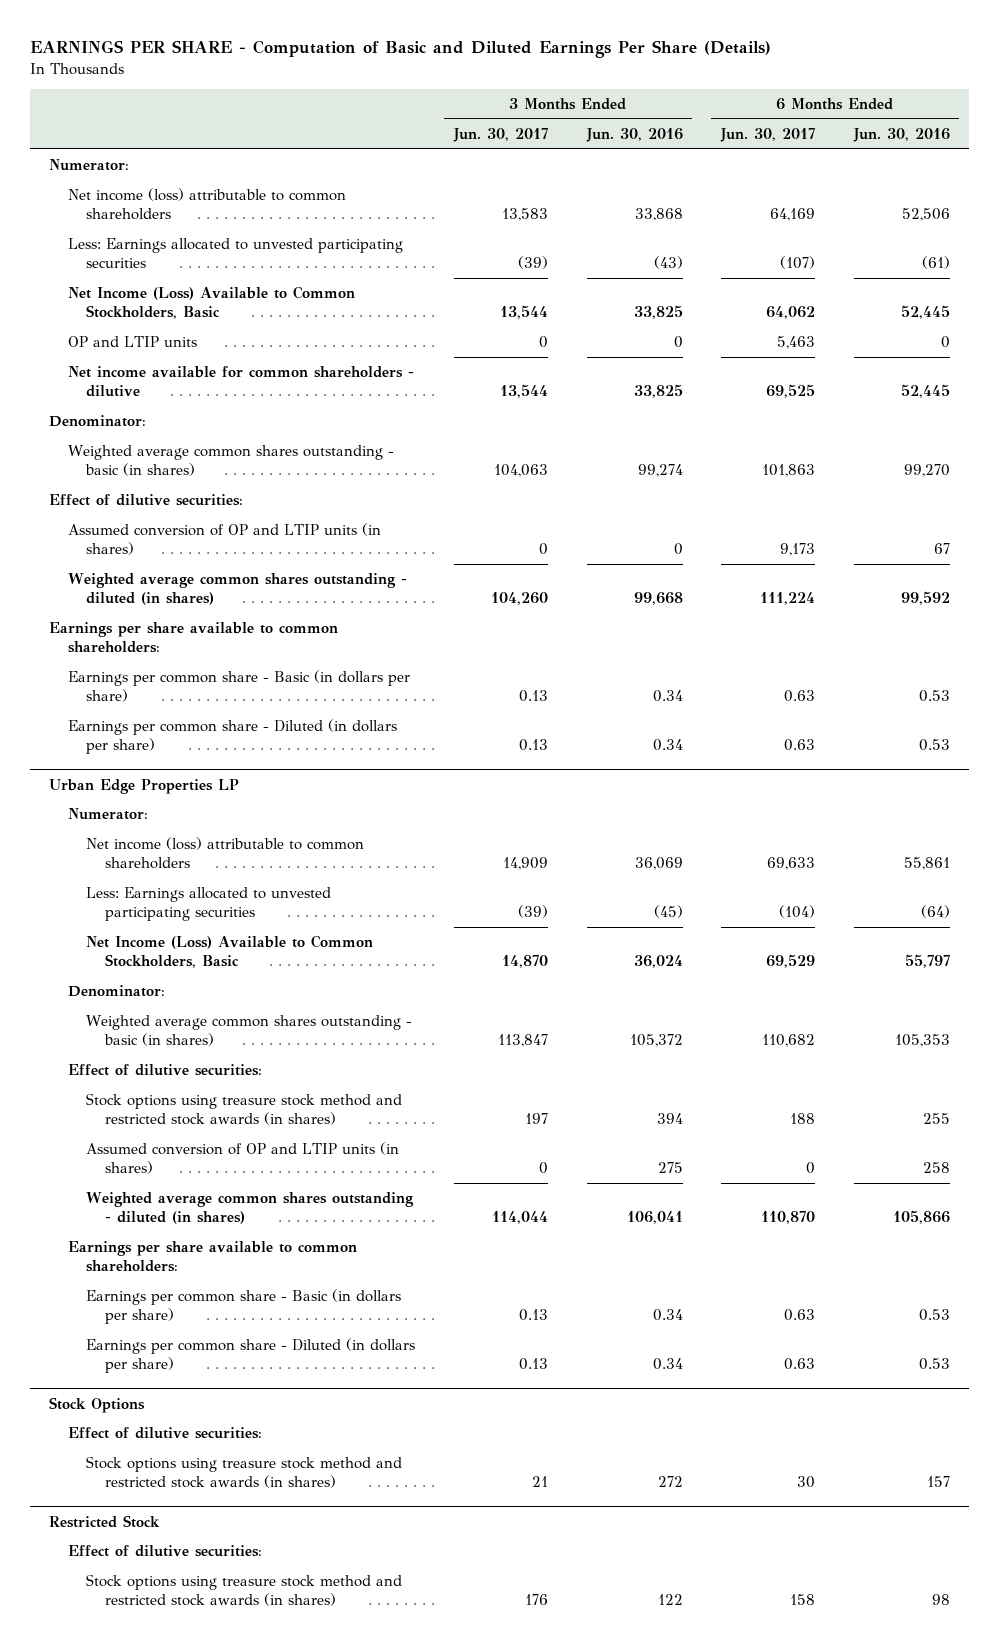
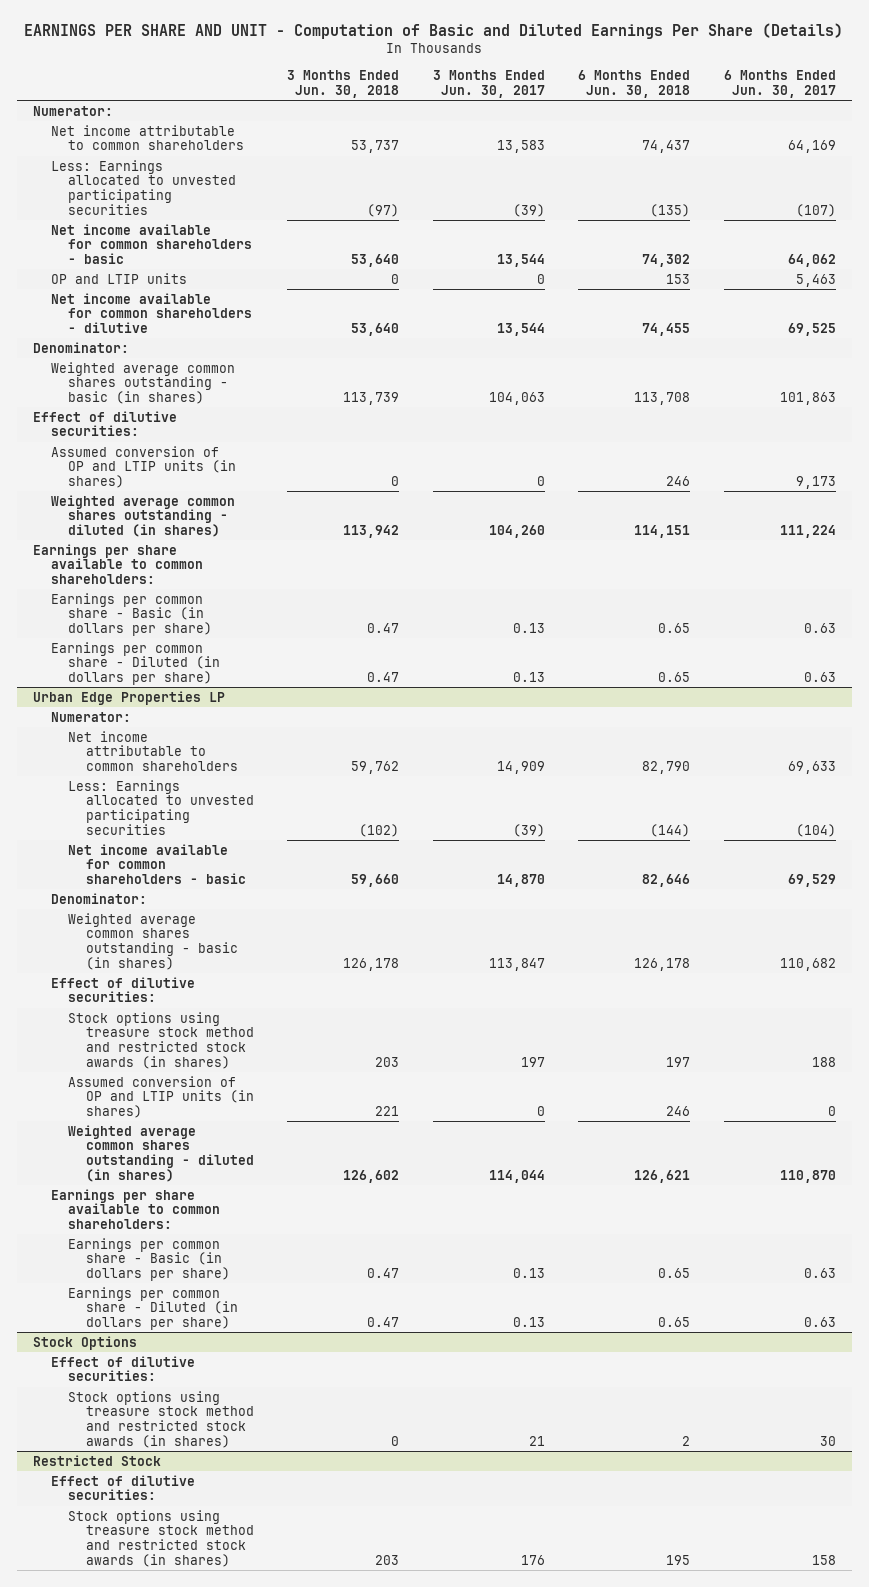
[30,40,772,59] EARNINGS PER SHARE - Computation of Basic and Diluted Earnings Per Share (Details) -> [24,23,844,40] EARNINGS PER SHARE AND UNIT - Computation of Basic and Diluted Earnings Per Share (Details)
[585,127,683,142] Jun. 30, 2016 -> none
[852,127,950,142] Jun. 30, 2016 -> none
none -> [287,70,400,98] 3 Months Ended Jun. 30, 2018
none -> [578,70,691,98] 6 Months Ended Jun. 30, 2018
[67,188,346,220] Net income (loss) attributable to common shareholders -> [50,124,245,151] Net income attributable to common shareholders
[67,286,355,319] Net Income (Loss) Available to Common Stockholders, Basic -> [50,223,253,265] Net income available for common shareholders - basic
[86,837,365,869] Net income (loss) attributable to common shareholders -> [68,730,238,772] Net income attributable to common shareholders
[86,935,374,968] Net Income (Loss) Available to Common Stockholders, Basic -> [68,843,246,885] Net income available for common shareholders - basic

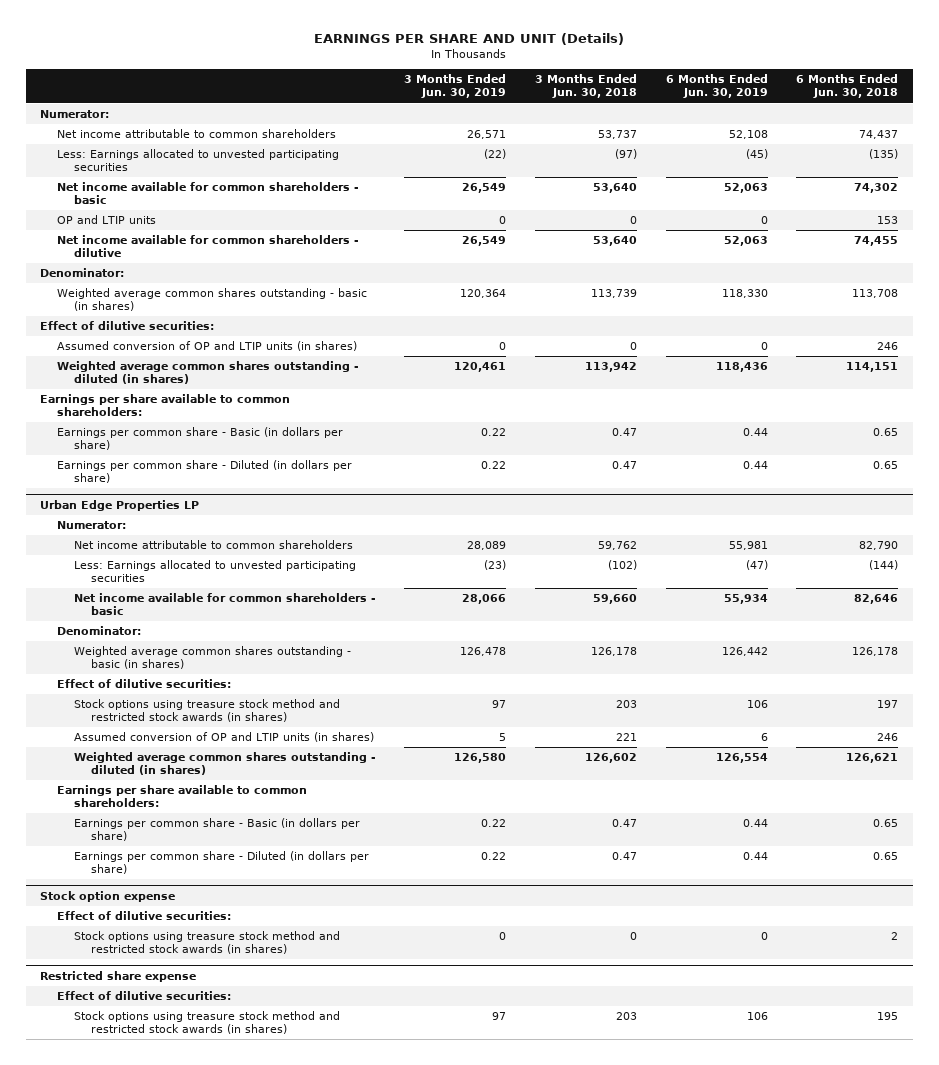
[24,23,844,40] EARNINGS PER SHARE AND UNIT - Computation of Basic and Diluted Earnings Per Share (Details) -> [314,33,625,46] EARNINGS PER SHARE AND UNIT (Details)
[432,70,545,98] 3 Months Ended Jun. 30, 2017 -> none
[723,70,836,98] 6 Months Ended Jun. 30, 2017 -> none
none -> [404,74,507,99] 3 Months Ended Jun. 30, 2019
none -> [665,74,768,99] 6 Months Ended Jun. 30, 2019
[33,1335,138,1350] Stock Options -> [40,890,176,902] Stock option expense
[33,1454,162,1466] Restricted Stock -> [40,970,197,982] Restricted share expense

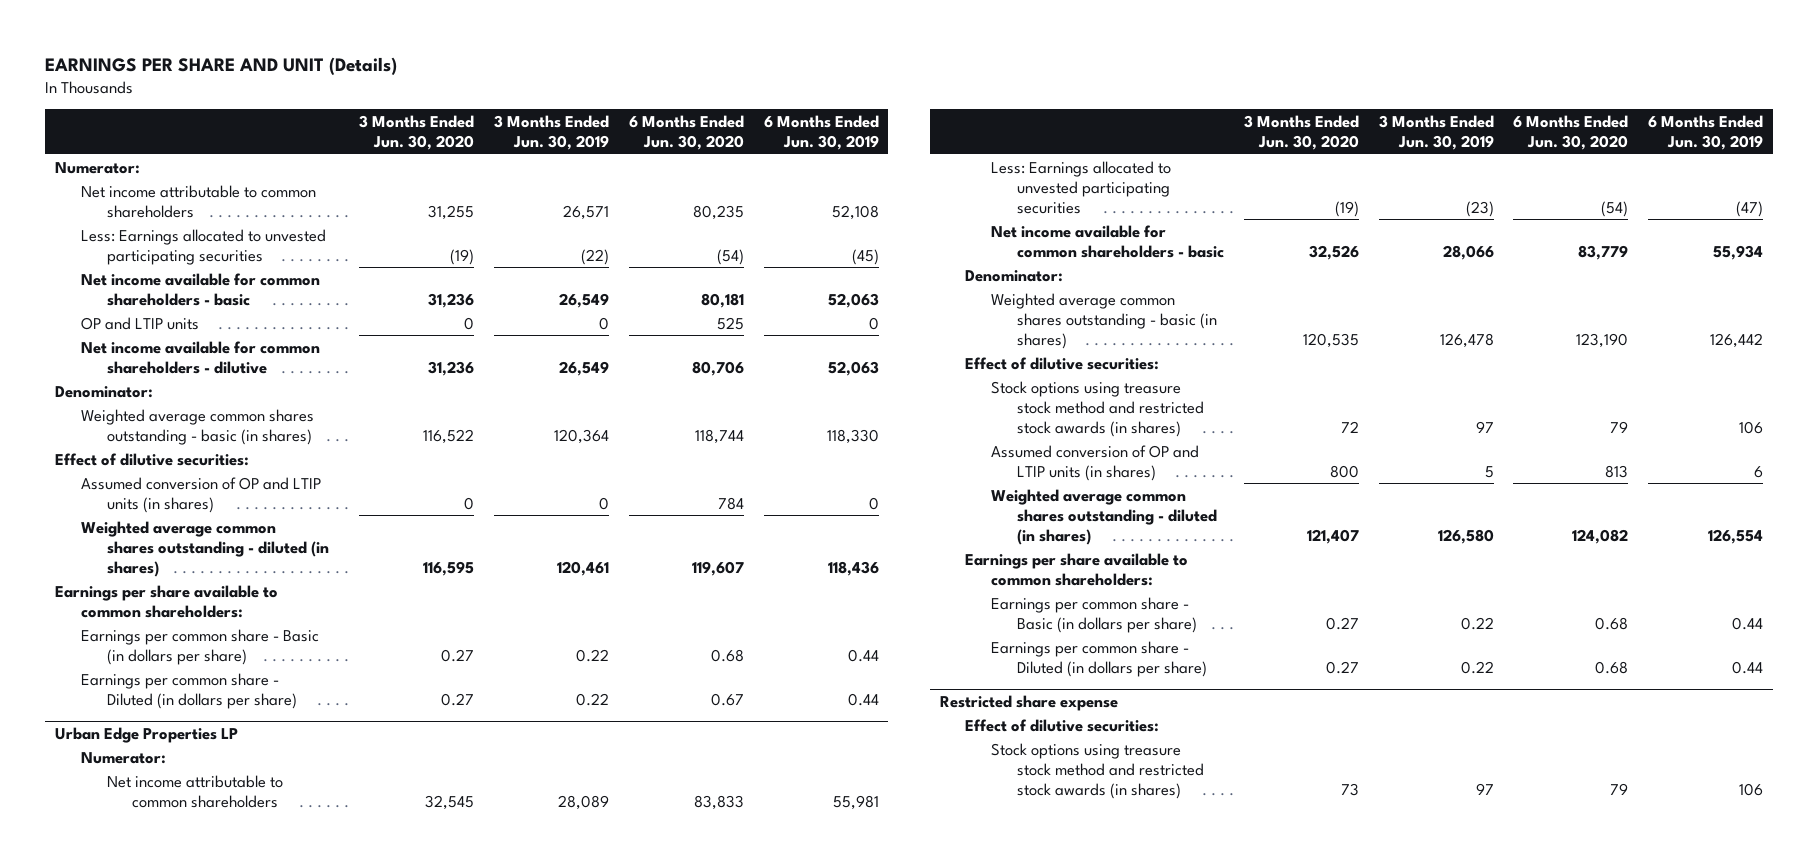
[535,74,638,99] 3 Months Ended Jun. 30, 2018 -> none
[796,74,899,99] 6 Months Ended Jun. 30, 2018 -> none
none -> [359,114,475,151] 3 Months Ended Jun. 30, 2020
none -> [628,114,744,151] 6 Months Ended Jun. 30, 2020
[40,890,176,902] Stock option expense -> none
[57,911,232,921] Effect of dilutive securities: -> none
[73,931,340,955] Stock options using treasure stock method and restricted stock awards (in shares) -> none

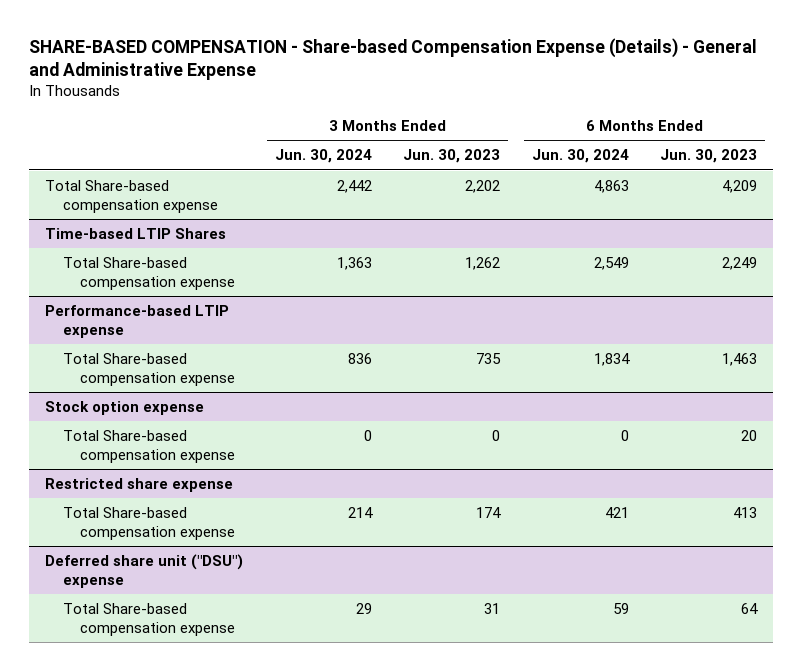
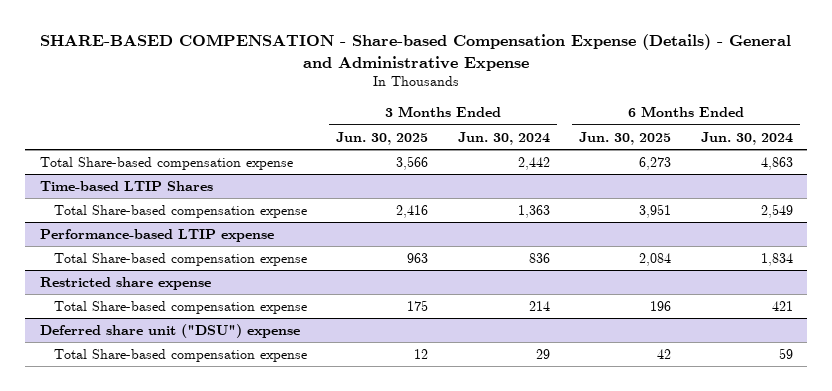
[403,149,501,164] Jun. 30, 2023 -> none
[660,149,758,164] Jun. 30, 2023 -> none
none -> [336,131,429,145] Jun. 30, 2025
none -> [579,131,672,145] Jun. 30, 2025
[45,400,205,415] Stock option expense -> none
[62,429,236,463] Total Share-based compensation expense -> none

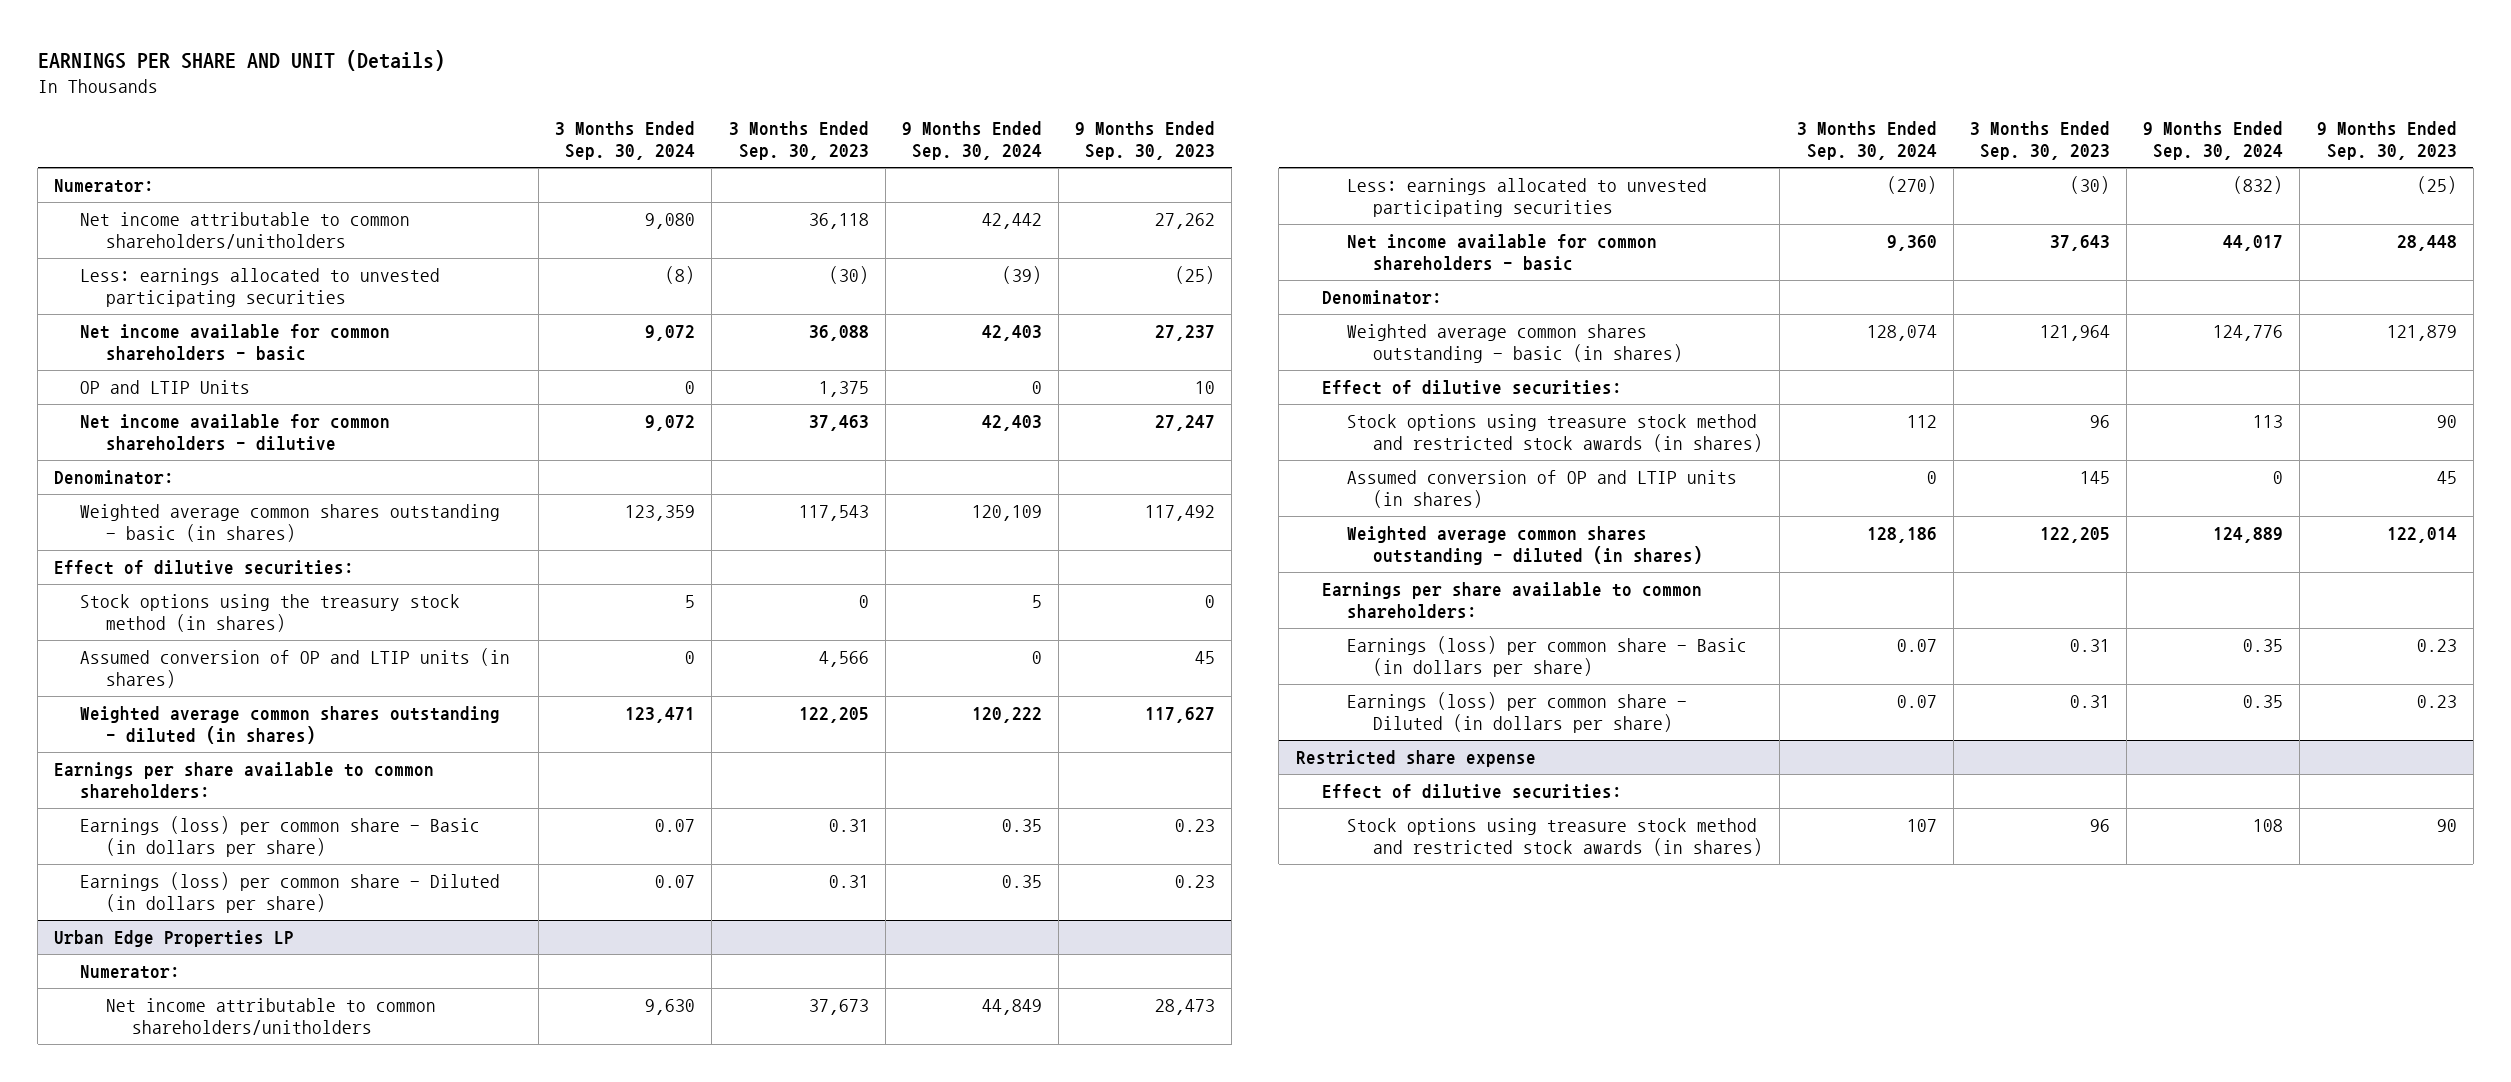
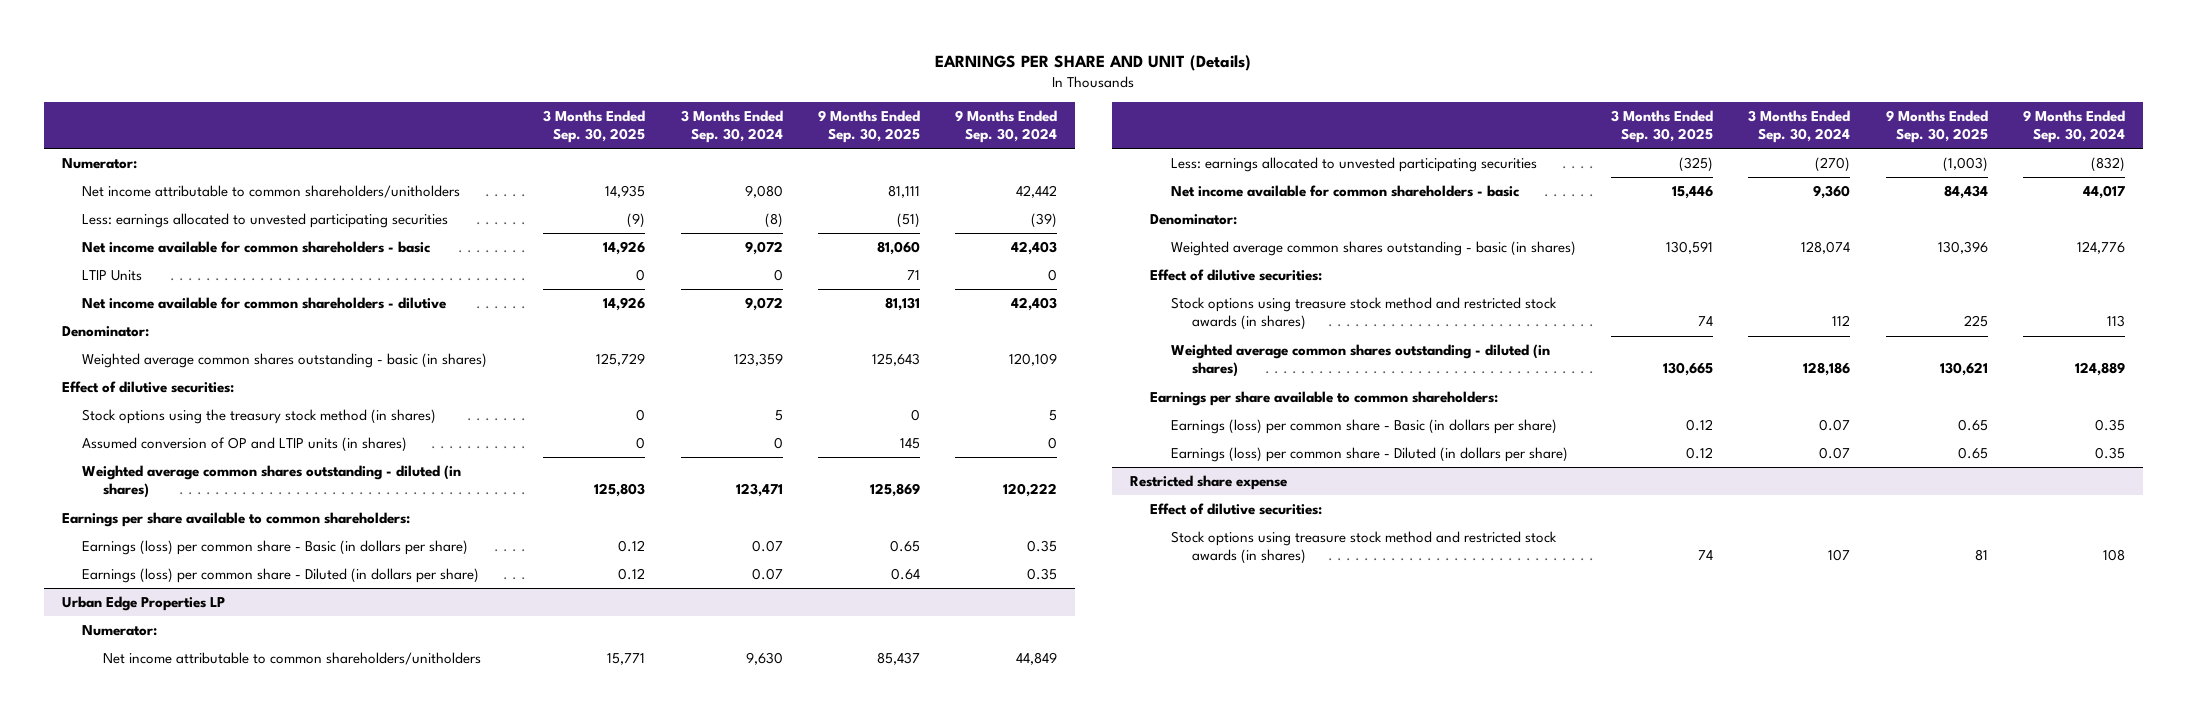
[728,120,869,161] 3 Months Ended Sep. 30, 2023 -> none
[1075,120,1216,161] 9 Months Ended Sep. 30, 2023 -> none
none -> [543,109,646,144] 3 Months Ended Sep. 30, 2025
none -> [817,109,920,144] 9 Months Ended Sep. 30, 2025
[80,379,251,394] OP and LTIP Units -> [82,269,143,281] LTIP Units
[1347,469,1738,509] Assumed conversion of OP and LTIP units (in shares) -> none

